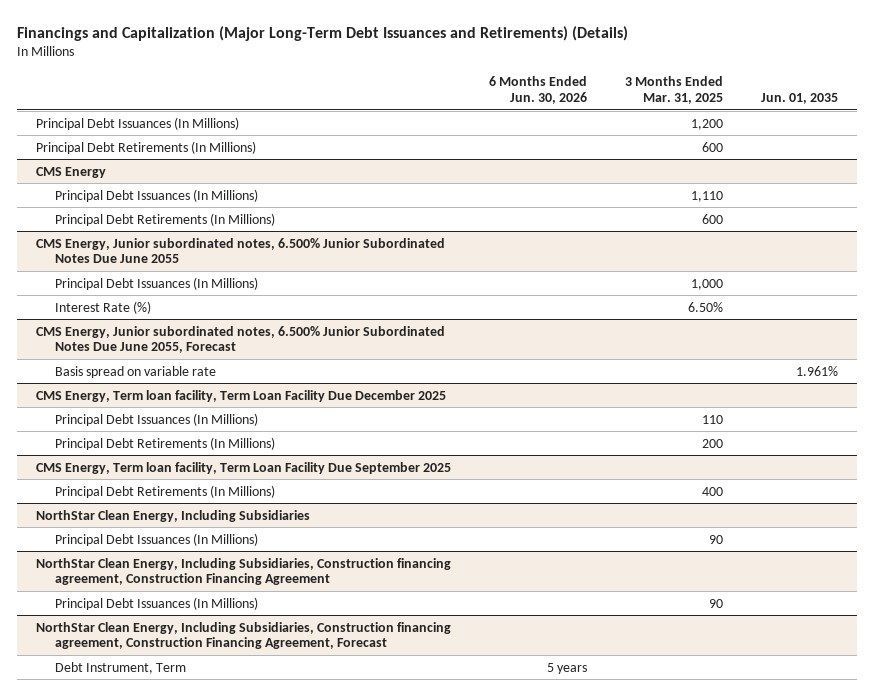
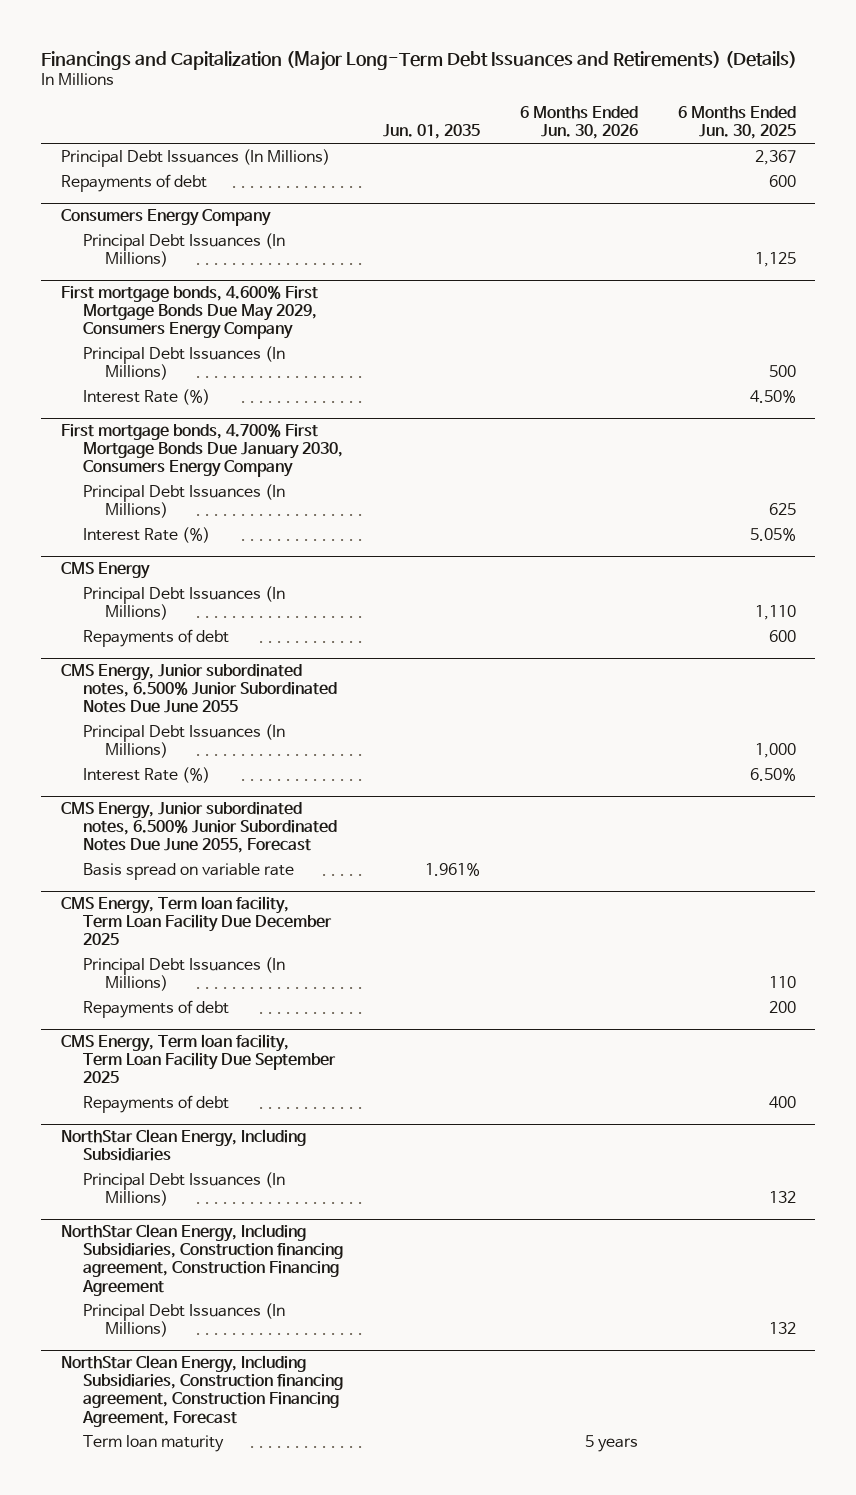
[624,76,723,105] 3 Months Ended Mar. 31, 2025 -> none
none -> [677,106,796,140] 6 Months Ended Jun. 30, 2025
[35,140,256,154] Principal Debt Retirements (In Millions) -> [60,173,207,192] Repayments of debt
none -> [60,208,271,226] Consumers Energy Company
none -> [82,232,285,268] Principal Debt Issuances (In Millions)
none -> [60,285,318,340] First mortgage bonds, 4.600% First Mortgage Bonds Due May 2029, Consumers Energy Company
none -> [82,345,285,381] Principal Debt Issuances (In Millions)
none -> [82,388,210,405] Interest Rate (%)
none -> [60,423,343,478] First mortgage bonds, 4.700% First Mortgage Bonds Due January 2030, Consumers Energy Company
none -> [82,483,285,519] Principal Debt Issuances (In Millions)
none -> [82,526,210,543] Interest Rate (%)
[55,212,276,226] Principal Debt Retirements (In Millions) -> [82,628,229,647] Repayments of debt
[55,436,276,450] Principal Debt Retirements (In Millions) -> [82,999,229,1018] Repayments of debt
[55,484,276,498] Principal Debt Retirements (In Millions) -> [82,1094,229,1113] Repayments of debt
[55,661,187,674] Debt Instrument, Term -> [82,1434,224,1452] Term loan maturity

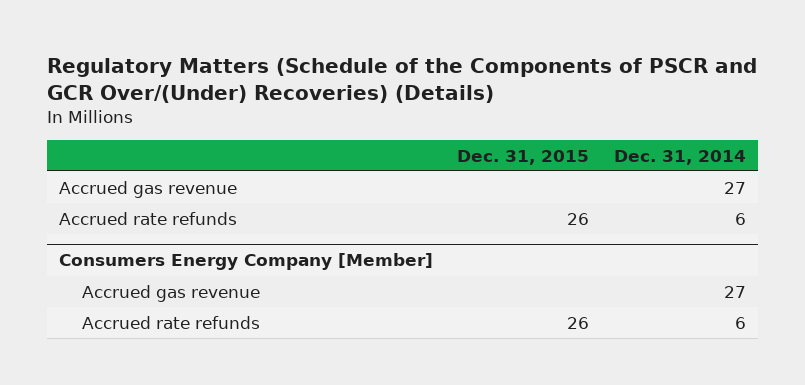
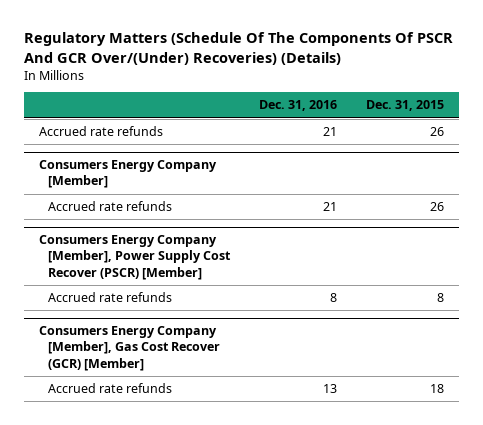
[46,58,757,103] Regulatory Matters (Schedule of the Components of PSCR and GCR Over/(Under) Recoveries) (Details) -> [24,32,454,65] Regulatory Matters (Schedule Of The Components Of PSCR And GCR Over/(Under) Recoveries) (Details)
[613,149,746,165] Dec. 31, 2014 -> none
none -> [258,100,337,112] Dec. 31, 2016
[59,180,238,198] Accrued gas revenue -> none
[81,284,260,302] Accrued gas revenue -> none
none -> [38,235,231,280] Consumers Energy Company [Member], Power Supply Cost Recover (PSCR) [Member]
none -> [47,292,172,303] Accrued rate refunds
none -> [38,326,220,371] Consumers Energy Company [Member], Gas Cost Recover (GCR) [Member]
none -> [47,383,172,394] Accrued rate refunds

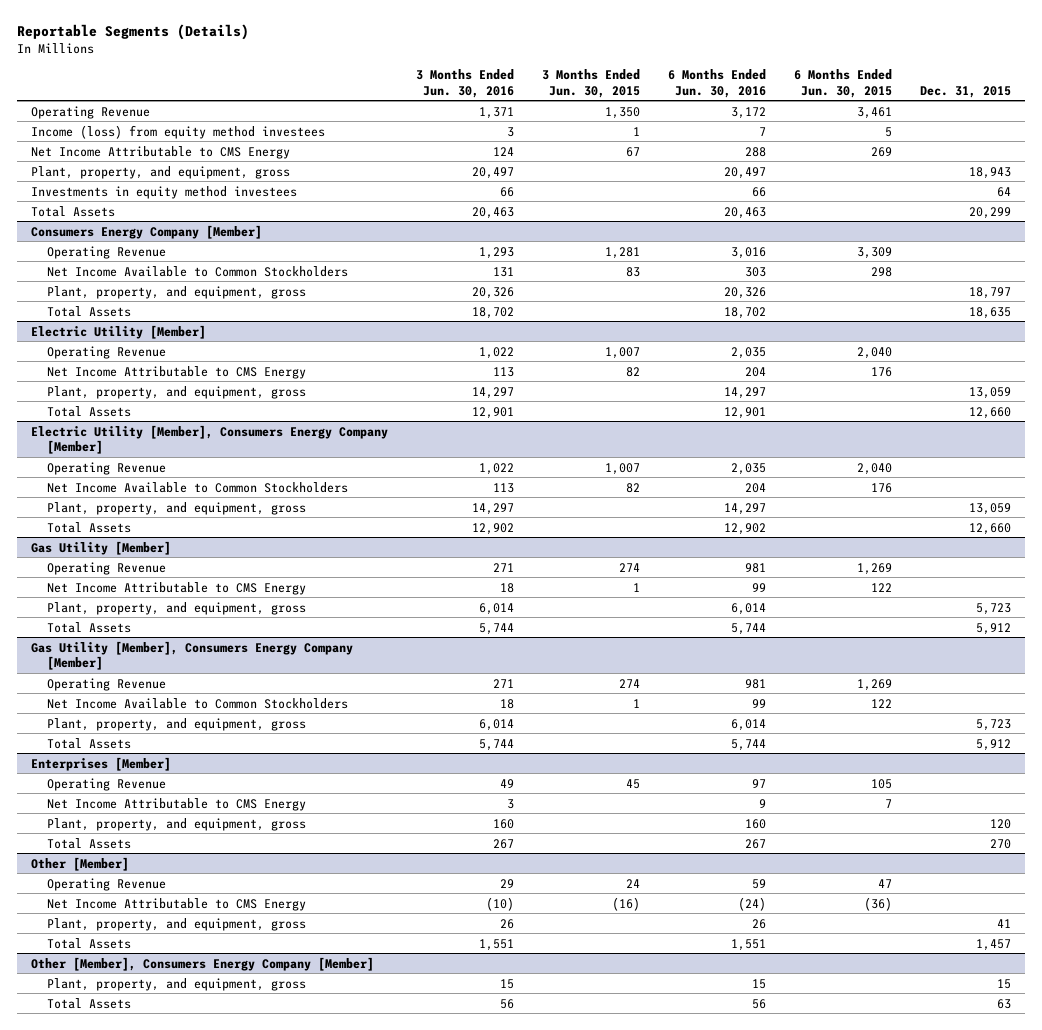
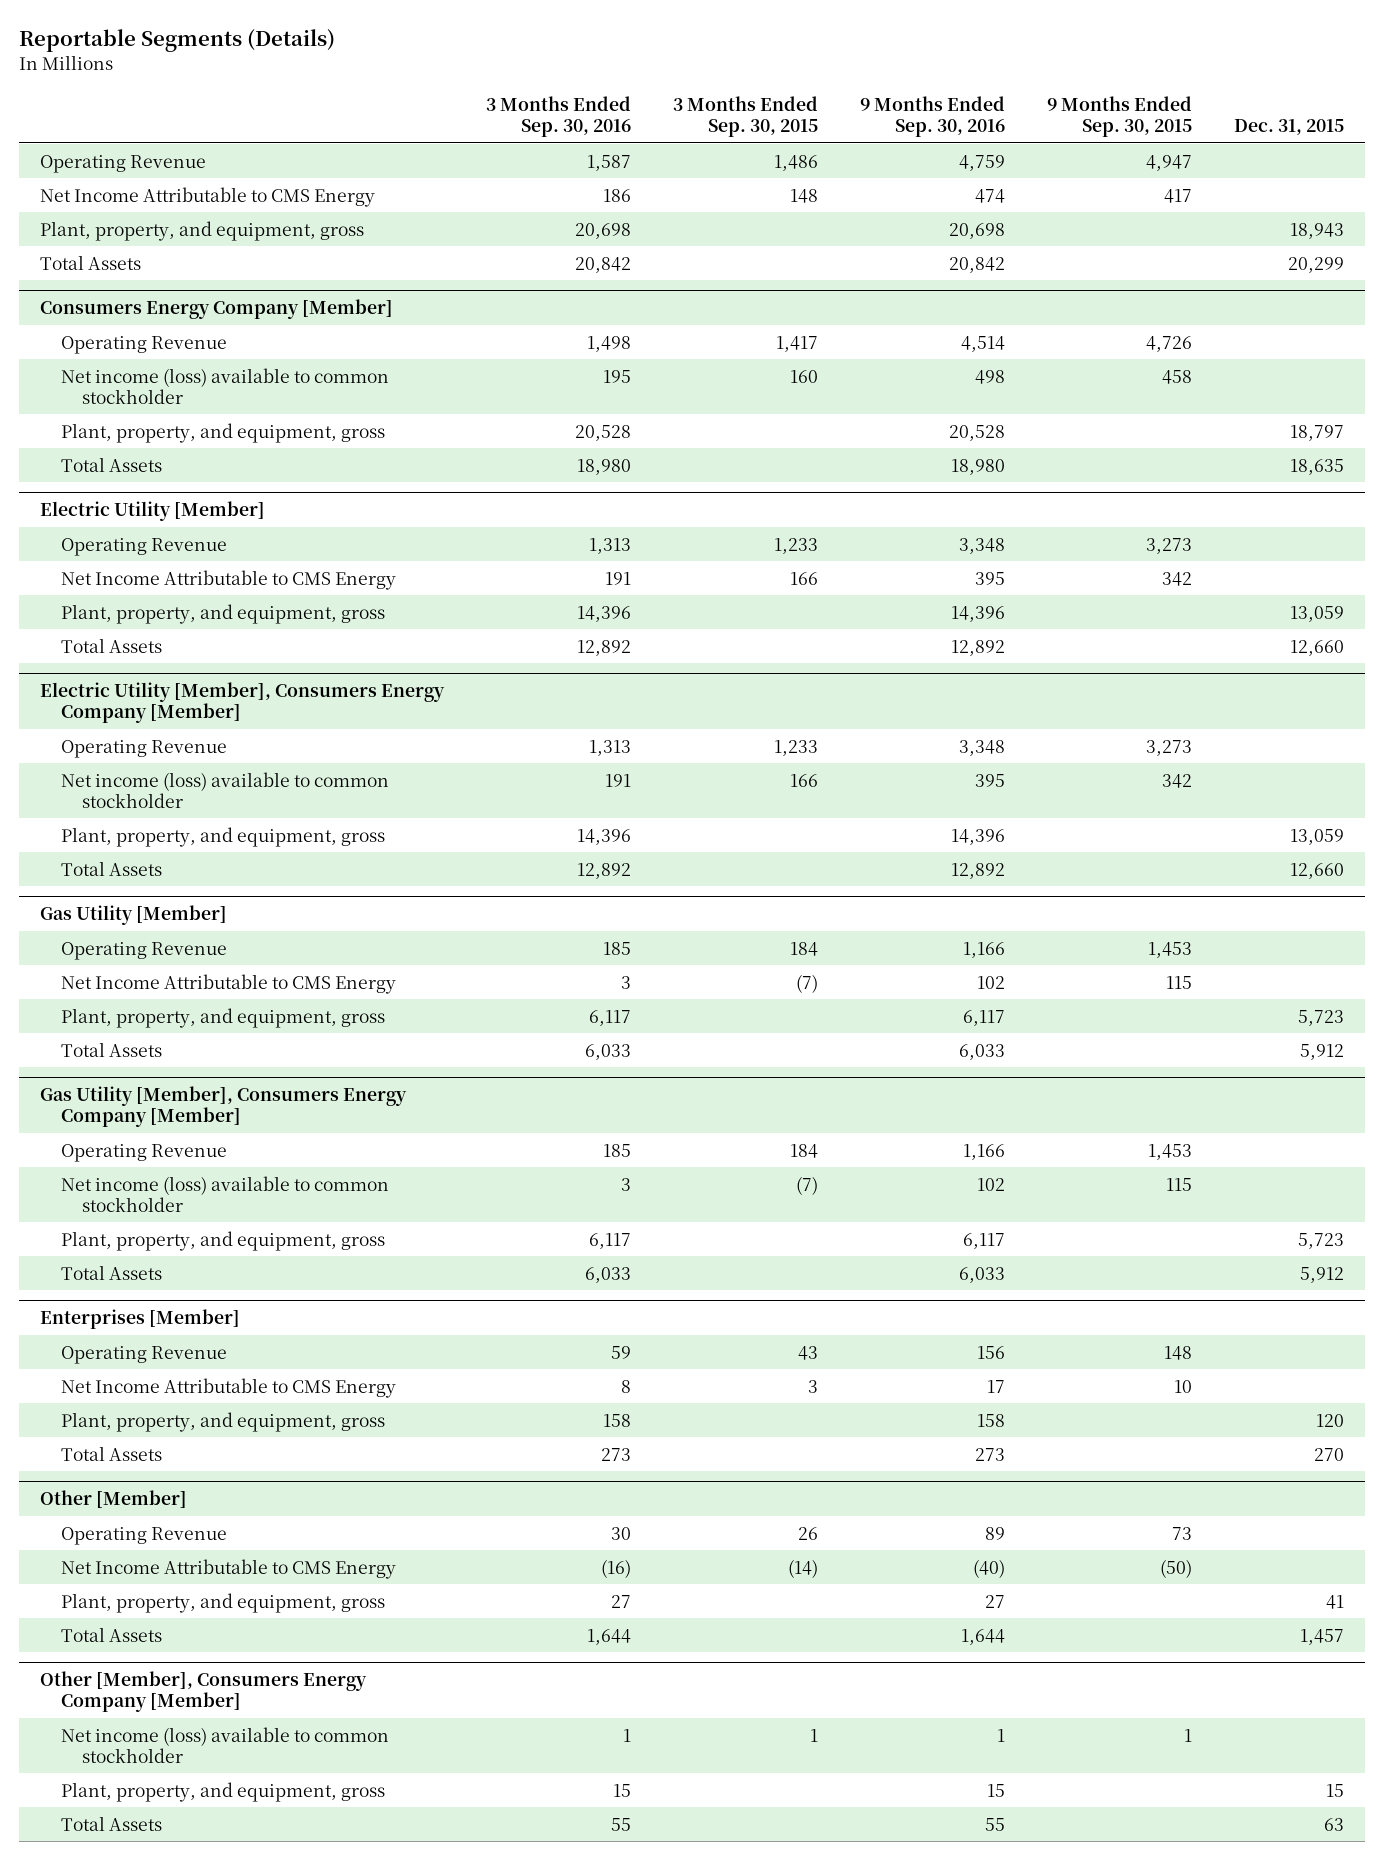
[416,69,515,98] 3 Months Ended Jun. 30, 2016 -> none
[542,69,641,98] 3 Months Ended Jun. 30, 2015 -> none
[668,69,767,98] 6 Months Ended Jun. 30, 2016 -> none
[794,69,893,98] 6 Months Ended Jun. 30, 2015 -> none
none -> [485,96,631,138] 3 Months Ended Sep. 30, 2016
none -> [672,96,818,138] 3 Months Ended Sep. 30, 2015
none -> [859,96,1005,138] 9 Months Ended Sep. 30, 2016
none -> [1046,96,1192,138] 9 Months Ended Sep. 30, 2015
[30,124,325,139] Income (loss) from equity method investees -> none
[30,185,297,199] Investments in equity method investees -> none
[46,265,348,277] Net Income Available to Common Stockholders -> [60,367,389,404] Net income (loss) available to common stockholder
[46,481,348,493] Net Income Available to Common Stockholders -> [60,771,389,808] Net income (loss) available to common stockholder
[46,697,348,709] Net Income Available to Common Stockholders -> [60,1175,389,1212] Net income (loss) available to common stockholder
none -> [60,1726,389,1763] Net income (loss) available to common stockholder

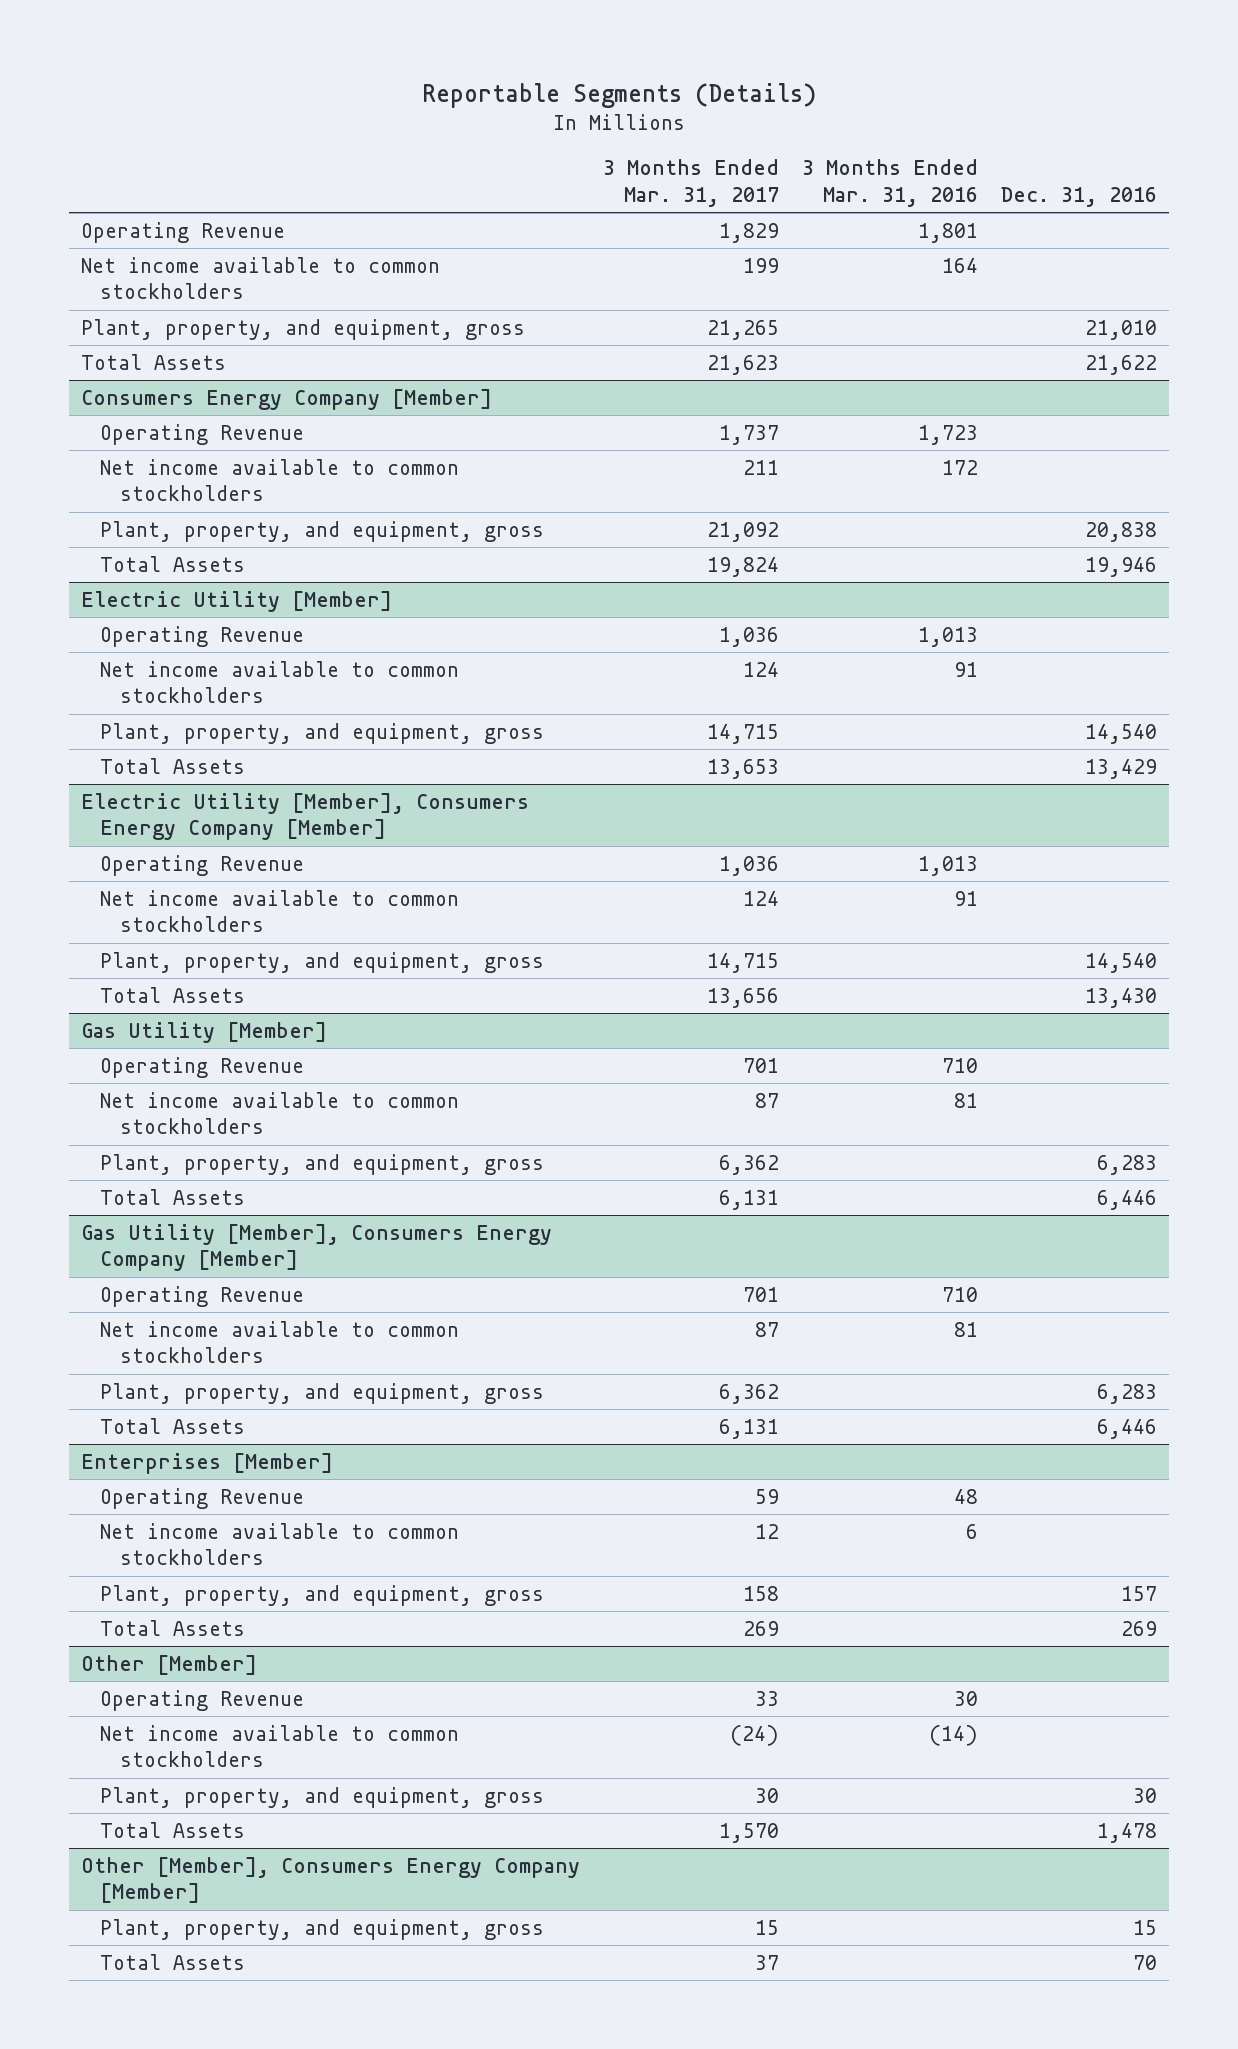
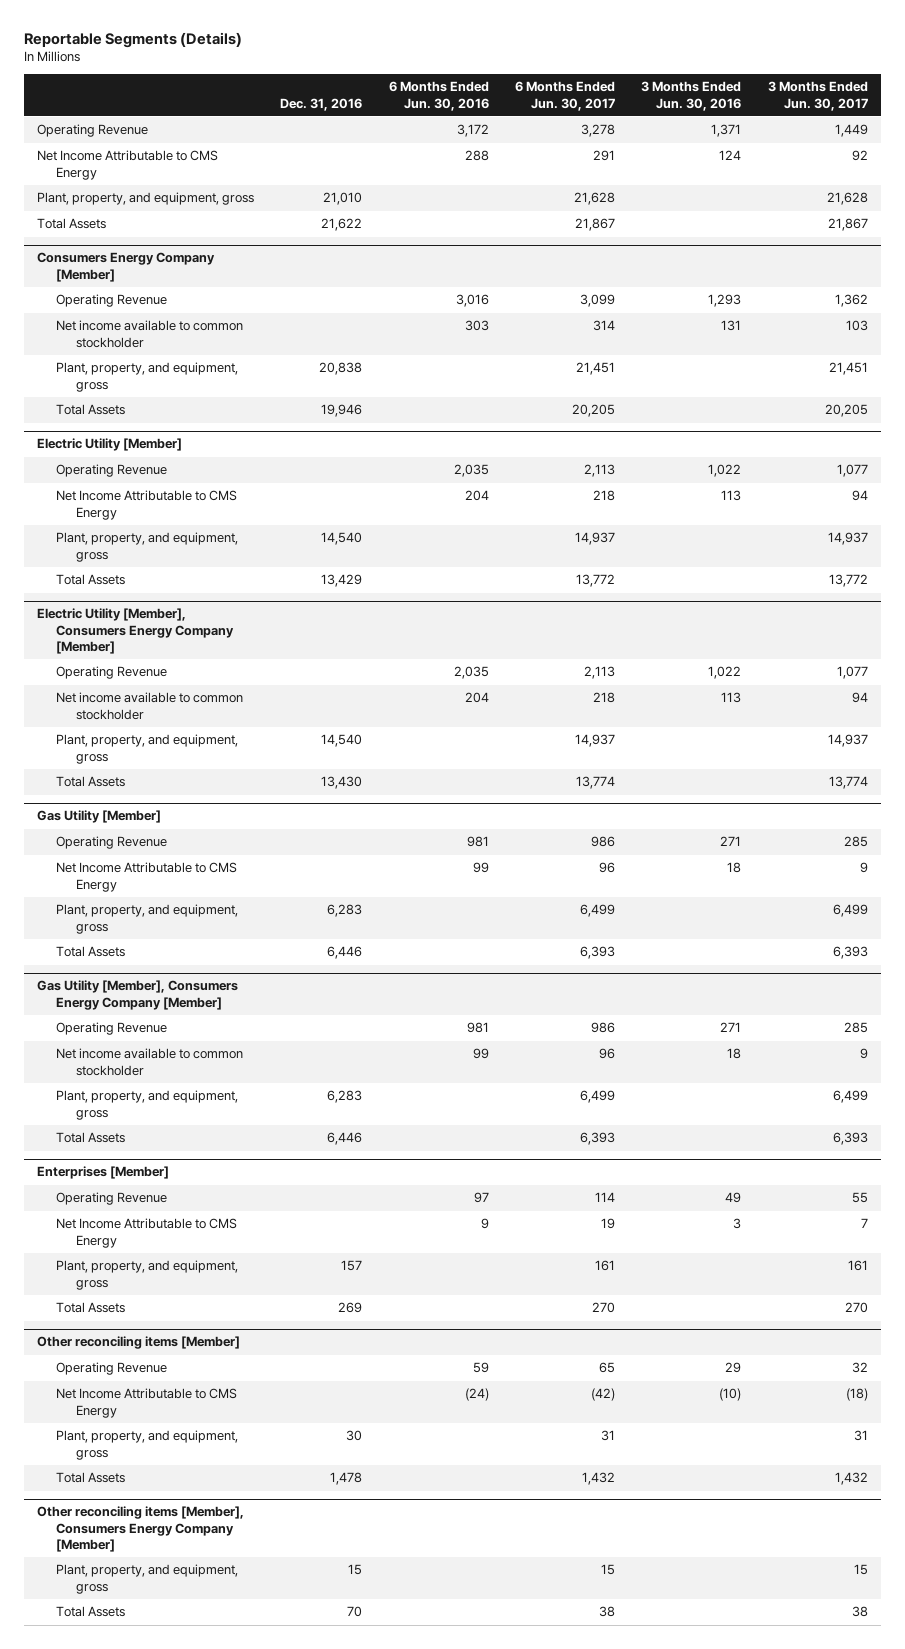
[602,159,779,207] 3 Months Ended Mar. 31, 2017 -> none
[802,159,979,207] 3 Months Ended Mar. 31, 2016 -> none
none -> [388,81,489,111] 6 Months Ended Jun. 30, 2016
none -> [514,81,615,111] 6 Months Ended Jun. 30, 2017
none -> [641,81,742,111] 3 Months Ended Jun. 30, 2016
none -> [767,81,868,111] 3 Months Ended Jun. 30, 2017
[80,256,440,300] Net income available to common stockholders -> none
none -> [36,150,218,180] Net Income Attributable to CMS Energy
[100,458,460,502] Net income available to common stockholders -> [56,320,244,348] Net income available to common stockholder
[100,660,460,704] Net income available to common stockholders -> none
none -> [56,490,238,520] Net Income Attributable to CMS Energy
[100,889,460,933] Net income available to common stockholders -> [56,692,244,720] Net income available to common stockholder
[100,1091,460,1135] Net income available to common stockholders -> none
none -> [56,862,238,892] Net Income Attributable to CMS Energy
[100,1320,460,1364] Net income available to common stockholders -> [56,1048,244,1076] Net income available to common stockholder
[100,1522,460,1566] Net income available to common stockholders -> none
none -> [56,1218,238,1248] Net Income Attributable to CMS Energy
[80,1654,257,1675] Other [Member] -> [36,1336,240,1350] Other reconciling items [Member]
[100,1724,460,1768] Net income available to common stockholders -> none
none -> [56,1388,238,1418] Net Income Attributable to CMS Energy
[80,1856,580,1904] Other [Member], Consumers Energy Company [Member] -> [36,1506,244,1552] Other reconciling items [Member], Consumers Energy Company [Member]

